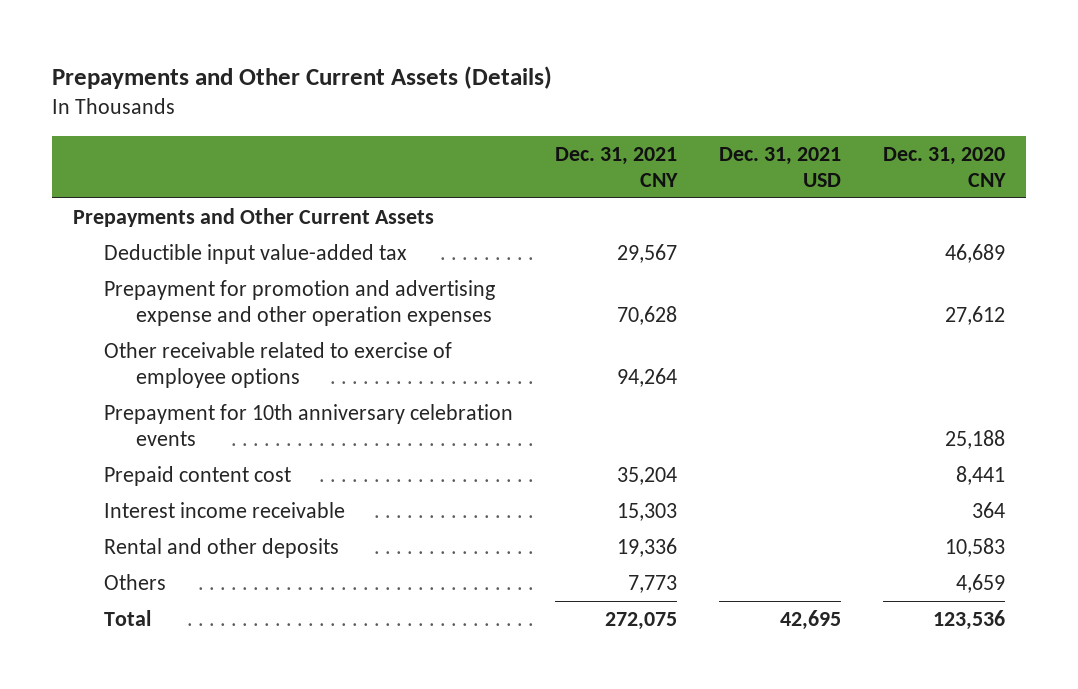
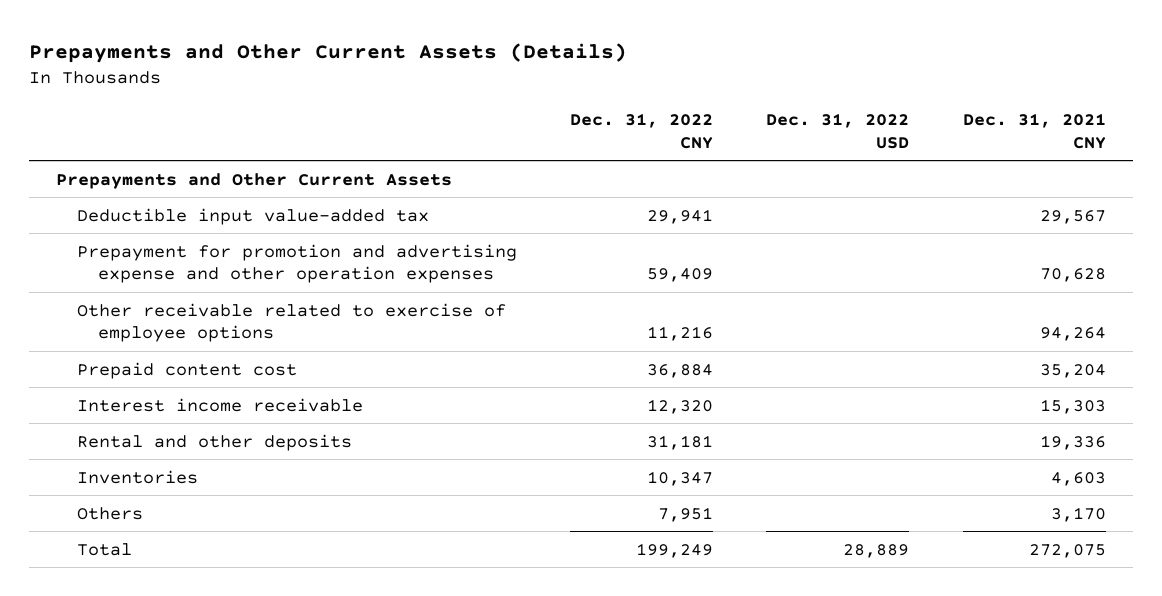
[719,146,842,187] Dec. 31, 2021 USD -> none
[883,146,1007,187] Dec. 31, 2020 CNY -> none
none -> [570,112,714,149] Dec. 31, 2022 CNY
none -> [766,112,910,149] Dec. 31, 2022 USD
[104,404,514,446] Prepayment for 10th anniversary celebration events -> none
none -> [76,469,198,484] Inventories
[628,575,678,594] 7,773 -> [1050,506,1106,522] 3,170

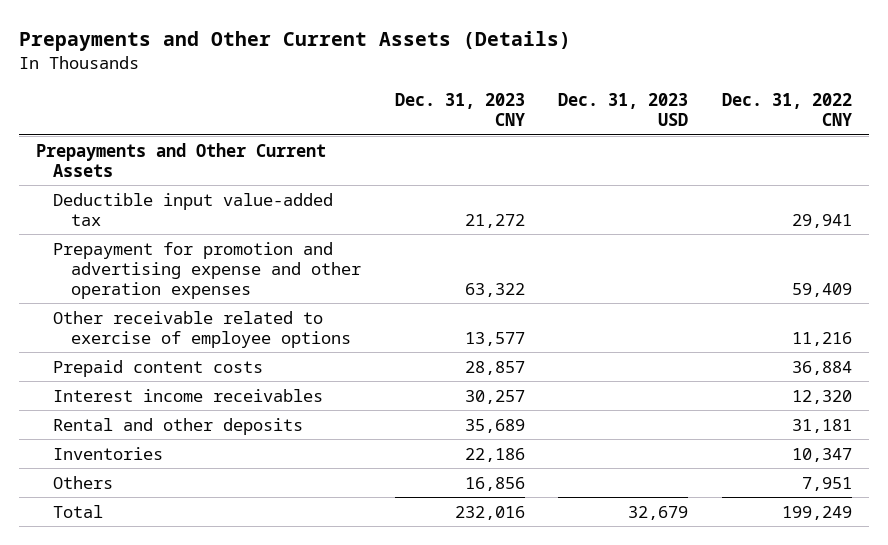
[766,112,910,149] Dec. 31, 2022 USD -> none
[962,112,1106,149] Dec. 31, 2021 CNY -> none
none -> [394,93,525,127] Dec. 31, 2023 CNY
none -> [558,93,689,127] Dec. 31, 2023 USD
[76,361,297,379] Prepaid content cost -> [53,359,264,377] Prepaid content costs
[76,397,363,412] Interest income receivable -> [53,388,324,402] Interest income receivables

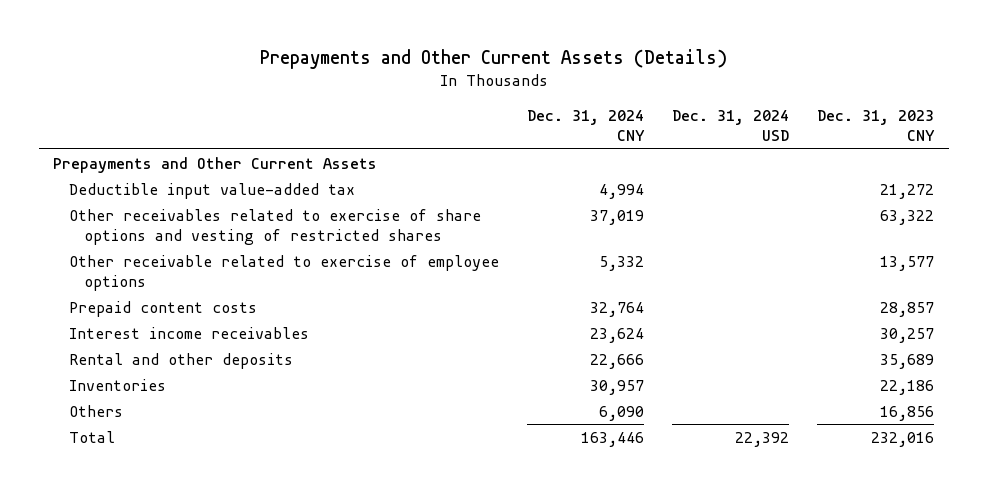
[558,93,689,127] Dec. 31, 2023 USD -> none
[721,93,852,127] Dec. 31, 2022 CNY -> none
none -> [526,110,645,142] Dec. 31, 2024 CNY
none -> [672,110,790,142] Dec. 31, 2024 USD
[53,241,361,299] Prepayment for promotion and advertising expense and other operation expenses -> [68,208,481,245] Other receivables related to exercise of share options and vesting of restricted shares

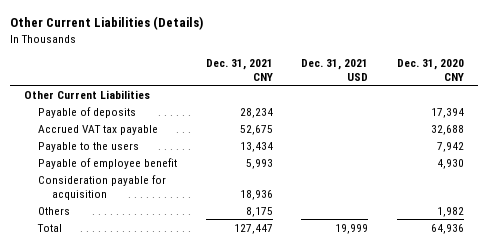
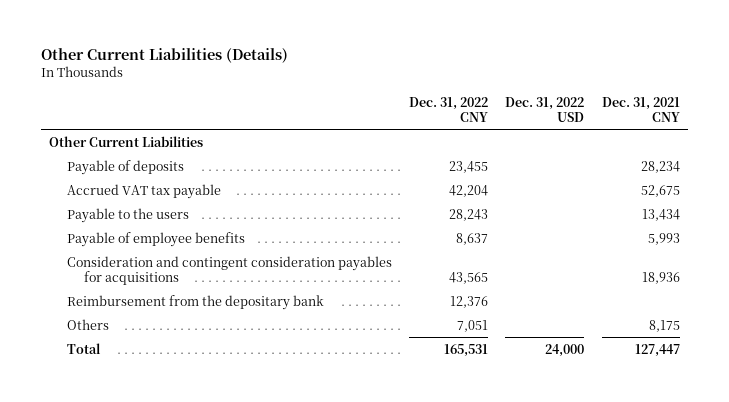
[301,58,369,81] Dec. 31, 2021 USD -> none
[396,58,464,81] Dec. 31, 2020 CNY -> none
none -> [409,96,489,122] Dec. 31, 2022 CNY
none -> [505,96,585,122] Dec. 31, 2022 USD
[38,157,178,169] Payable of employee benefit -> [66,231,245,247] Payable of employee benefits
[38,174,167,200] Consideration payable for acquisition -> [66,255,392,285] Consideration and contingent consideration payables for acquisitions
none -> [66,294,324,310] Reimbursement from the depositary bank

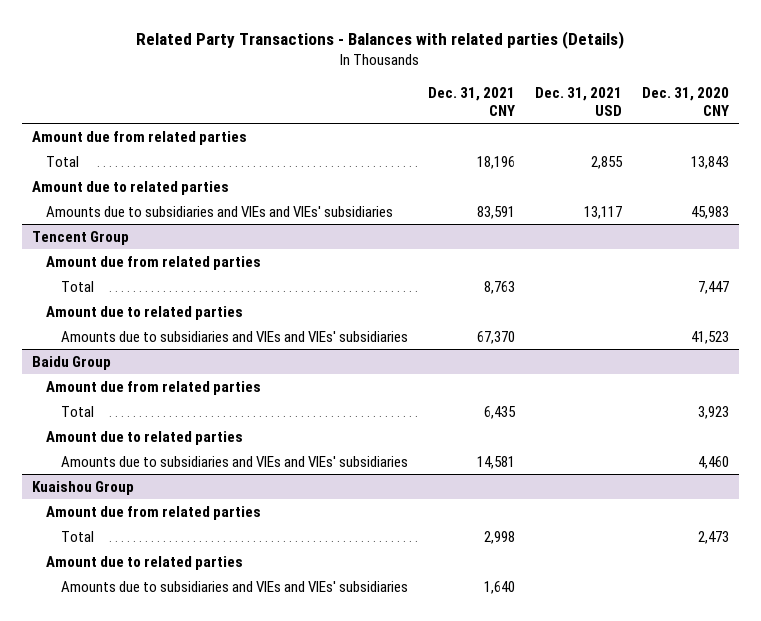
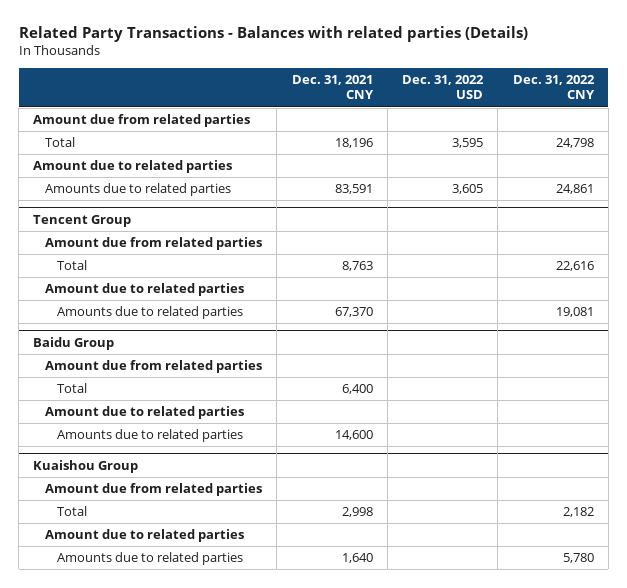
[535,86,623,117] Dec. 31, 2021 USD -> none
[642,86,730,117] Dec. 31, 2020 CNY -> none
none -> [402,74,485,100] Dec. 31, 2022 USD
none -> [512,74,595,100] Dec. 31, 2022 CNY
[46,205,394,217] Amounts due to subsidiaries and VIEs and VIEs' subsidiaries -> [45,183,232,197] Amounts due to related parties
[60,330,408,342] Amounts due to subsidiaries and VIEs and VIEs' subsidiaries -> [56,306,243,320] Amounts due to related parties
[483,405,516,419] 6,435 -> [341,384,373,395] 6,400
[60,455,408,467] Amounts due to subsidiaries and VIEs and VIEs' subsidiaries -> [56,429,243,443] Amounts due to related parties
[476,455,515,469] 14,581 -> [334,430,373,441] 14,600
[60,580,408,592] Amounts due to subsidiaries and VIEs and VIEs' subsidiaries -> [56,552,243,566] Amounts due to related parties

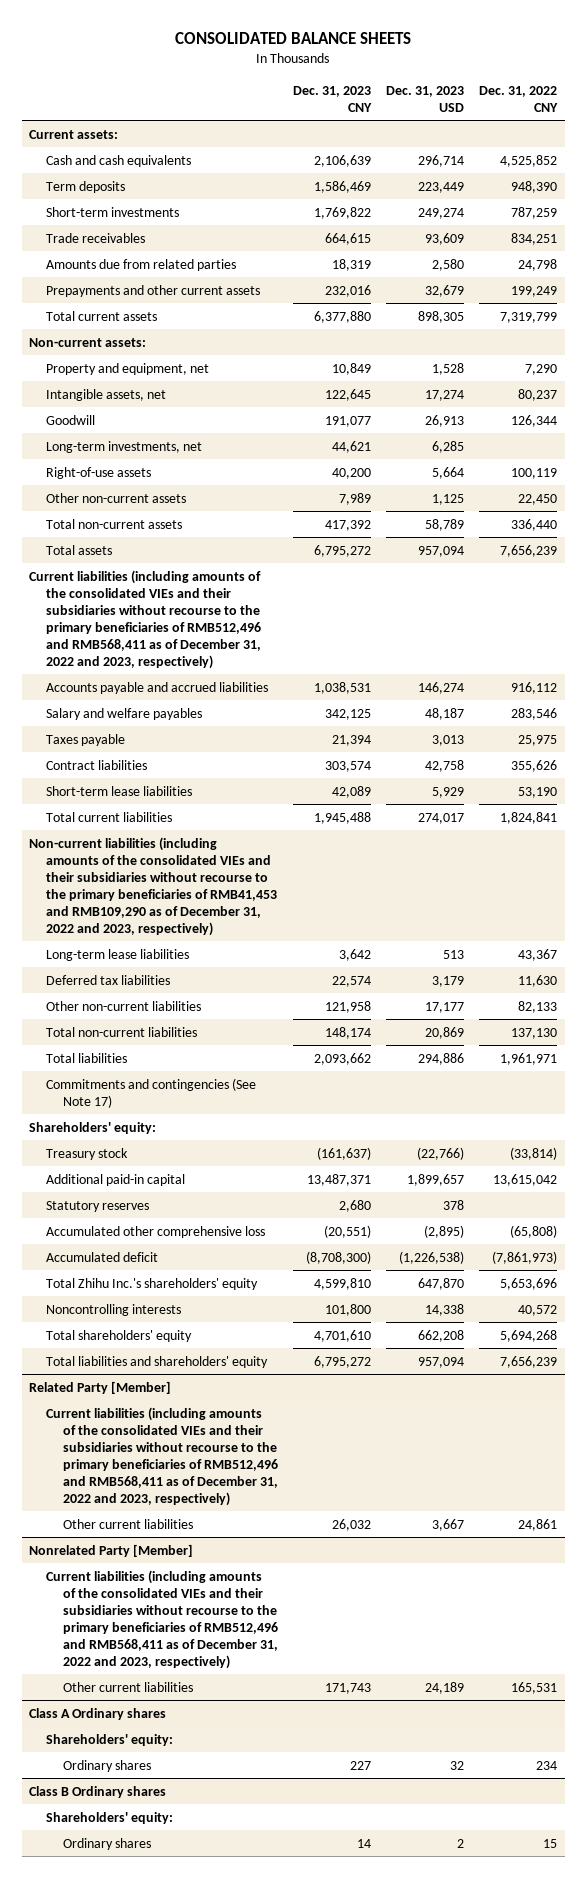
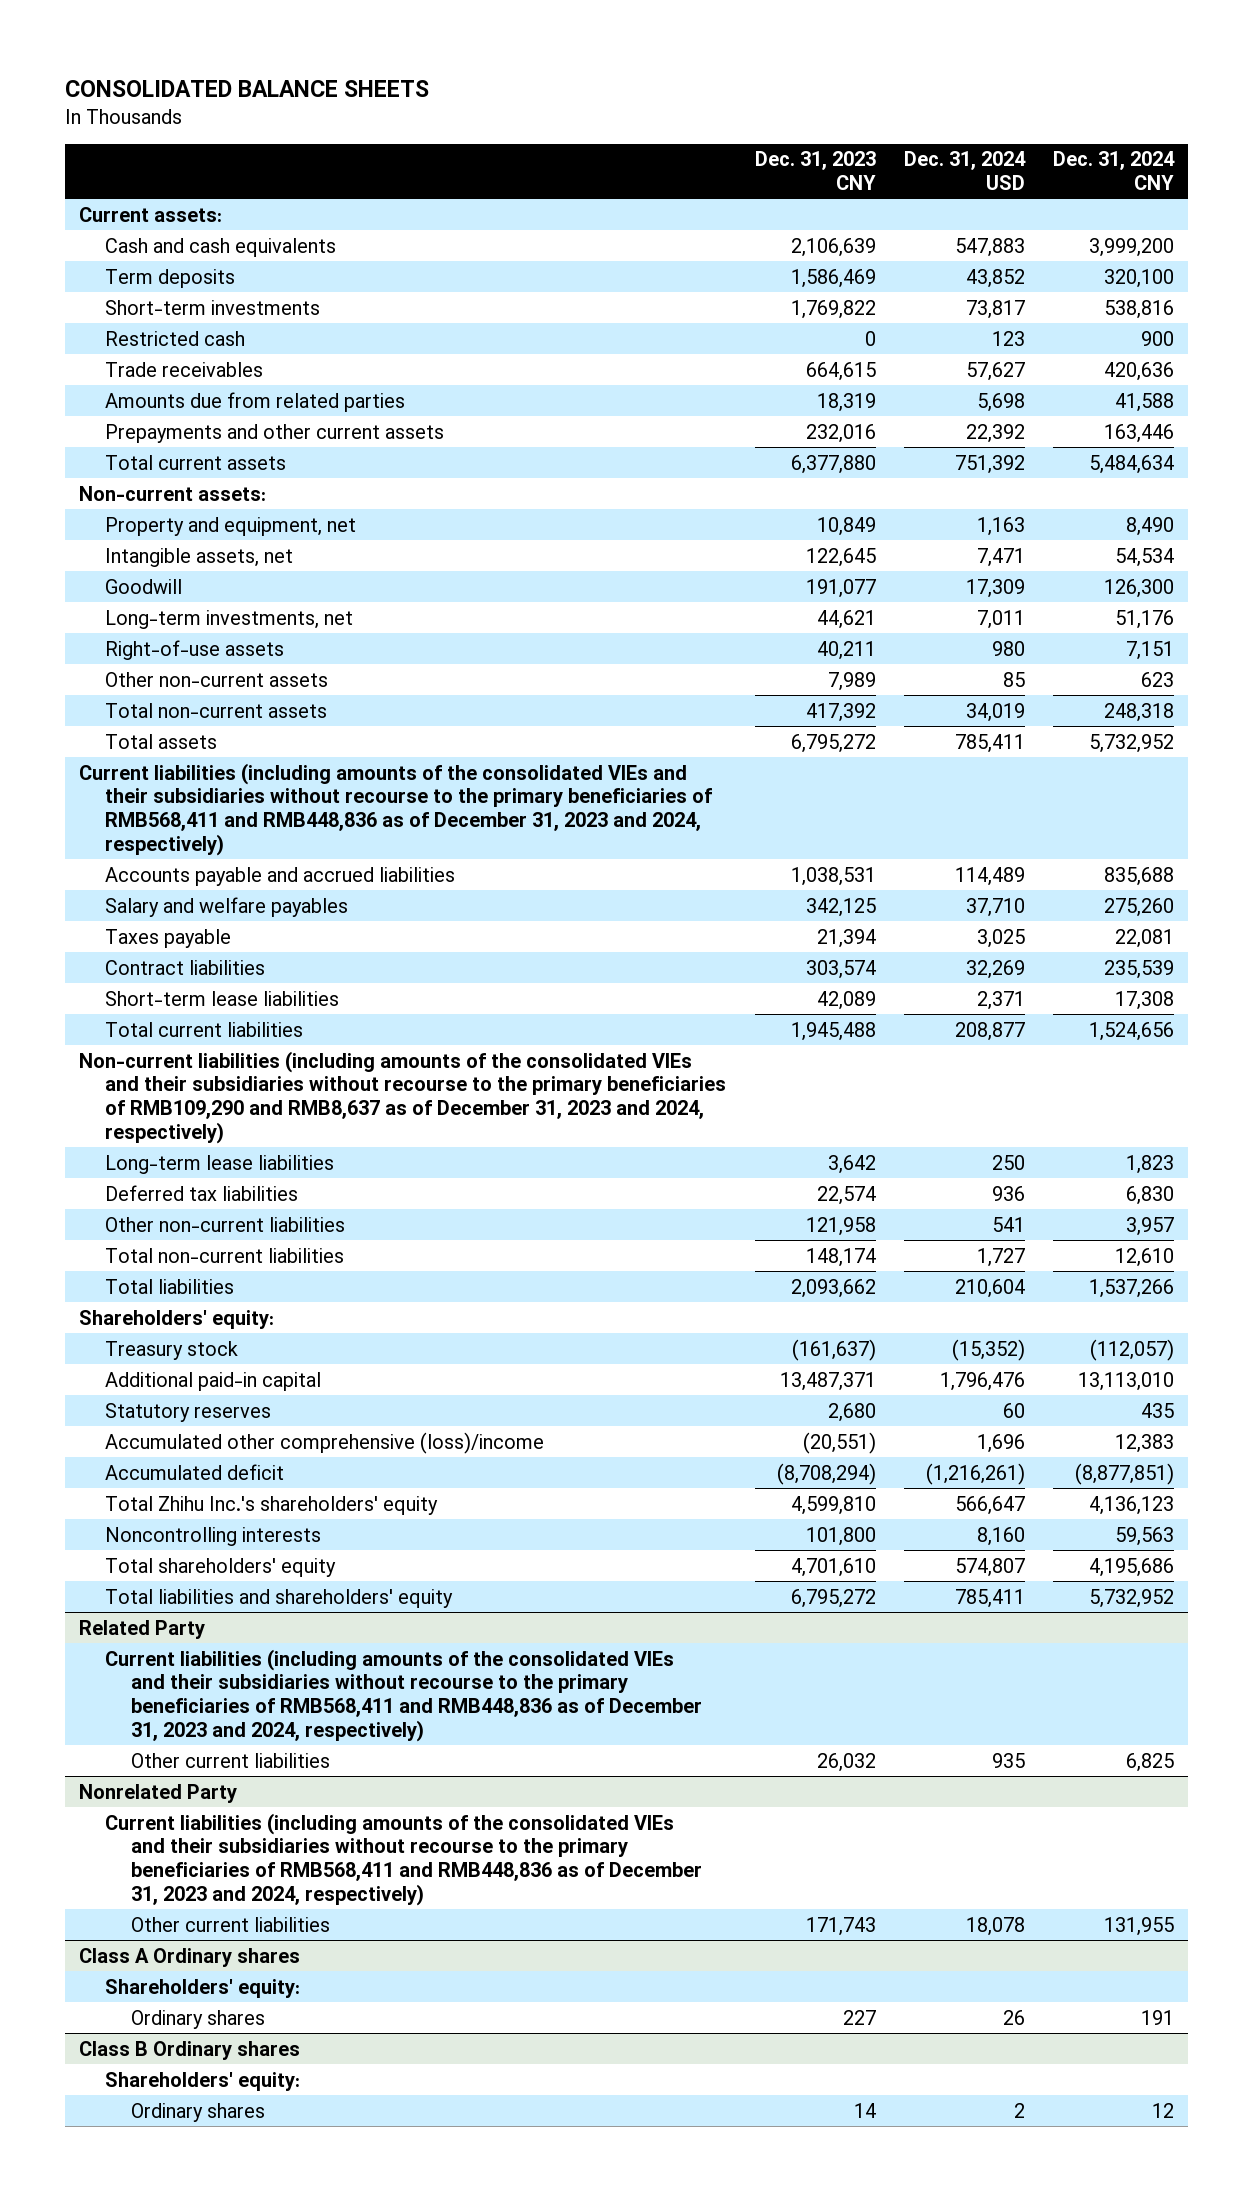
[386,85,465,112] Dec. 31, 2023 USD -> none
[479,85,559,112] Dec. 31, 2022 CNY -> none
none -> [903,151,1026,191] Dec. 31, 2024 USD
none -> [1052,151,1175,191] Dec. 31, 2024 CNY
none -> [105,330,246,346] Restricted cash
[331,467,371,479] 40,200 -> [816,640,876,660] 40,211
[29,569,262,669] Current liabilities (including amounts of the consolidated VIEs and their subsidiaries without recourse to the primary beneficiaries of RMB512,496 and RMB568,411 as of December 31, 2022 and 2023, respectively) -> [79,762,713,856] Current liabilities (including amounts of the consolidated VIEs and their subsidiaries without recourse to the primary beneficiaries of RMB568,411 and RMB448,836 as of December 31, 2023 and 2024, respectively)
[29,836,277,936] Non-current liabilities (including amounts of the consolidated VIEs and their subsidiaries without recourse to the primary beneficiaries of RMB41,453 and RMB109,290 as of December 31, 2022 and 2023, respectively) -> [79,1050,727,1144] Non-current liabilities (including amounts of the consolidated VIEs and their subsidiaries without recourse to the primary beneficiaries of RMB109,290 and RMB8,637 as of December 31, 2023 and 2024, respectively)
[45,1077,256,1108] Commitments and contingencies (See Note 17) -> none
[45,1225,265,1238] Accumulated other comprehensive loss -> [105,1431,545,1454] Accumulated other comprehensive (loss)/income
[305,1250,371,1264] (8,708,300) -> [776,1462,876,1485] (8,708,294)
[29,1380,172,1394] Related Party [Member] -> [79,1619,206,1639] Related Party
[45,1406,278,1506] Current liabilities (including amounts of the consolidated VIEs and their subsidiaries without recourse to the primary beneficiaries of RMB512,496 and RMB568,411 as of December 31, 2022 and 2023, respectively) -> [105,1648,703,1742] Current liabilities (including amounts of the consolidated VIEs and their subsidiaries without recourse to the primary beneficiaries of RMB568,411 and RMB448,836 as of December 31, 2023 and 2024, respectively)
[29,1543,194,1557] Nonrelated Party [Member] -> [79,1783,238,1803] Nonrelated Party
[45,1569,278,1669] Current liabilities (including amounts of the consolidated VIEs and their subsidiaries without recourse to the primary beneficiaries of RMB512,496 and RMB568,411 as of December 31, 2022 and 2023, respectively) -> [105,1812,703,1906] Current liabilities (including amounts of the consolidated VIEs and their subsidiaries without recourse to the primary beneficiaries of RMB568,411 and RMB448,836 as of December 31, 2023 and 2024, respectively)

